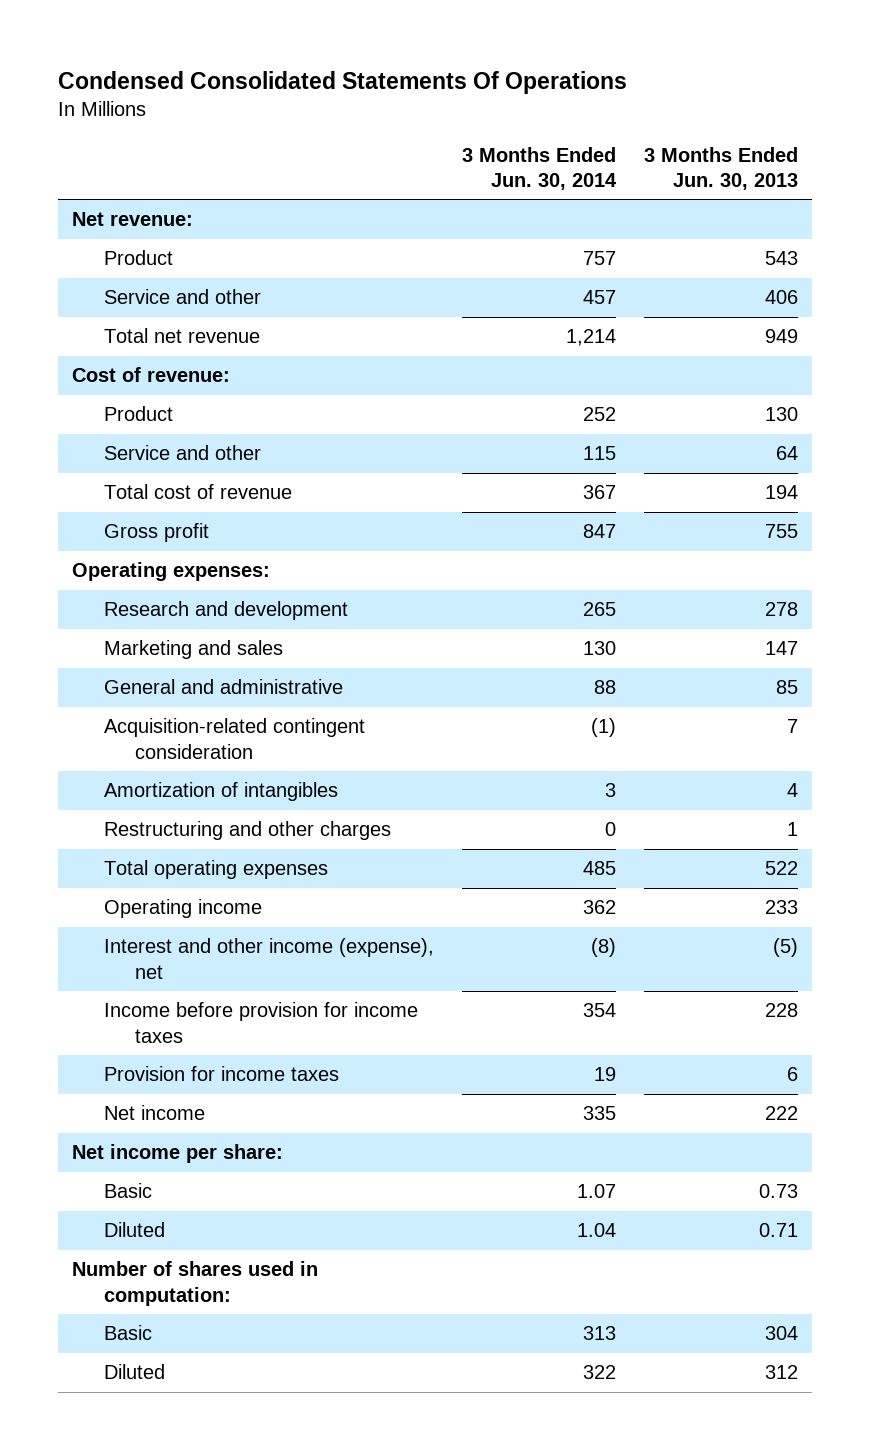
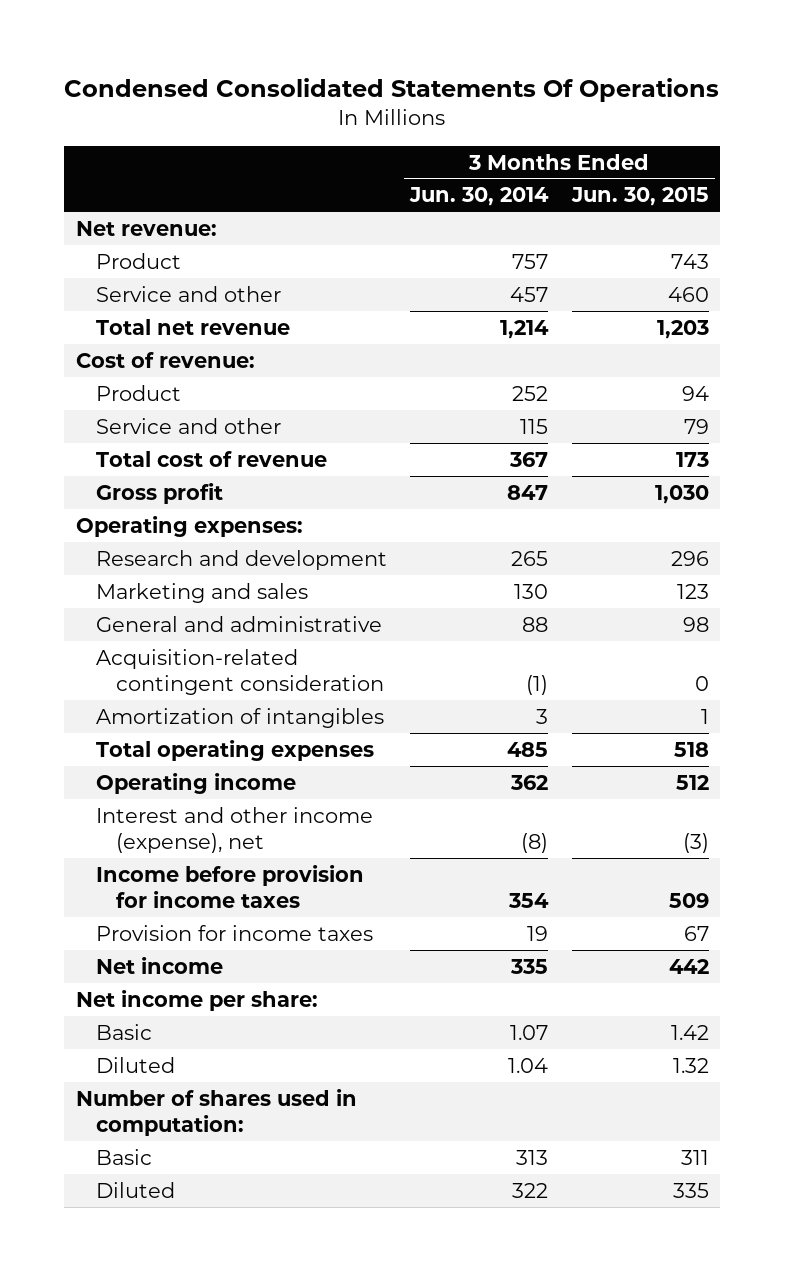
[643,146,798,191] 3 Months Ended Jun. 30, 2013 -> none
none -> [570,187,709,207] Jun. 30, 2015
[103,821,391,841] Restructuring and other charges -> none

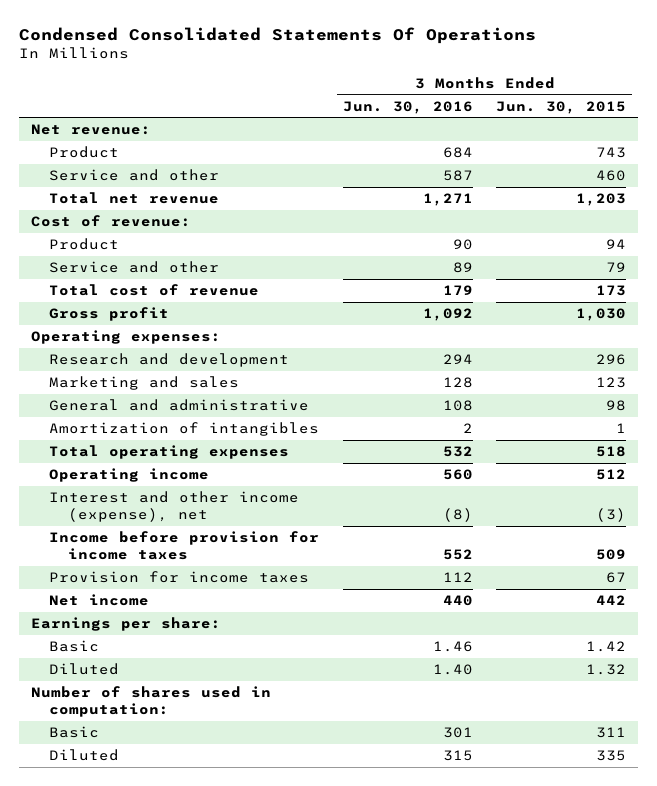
[409,187,550,207] Jun. 30, 2014 -> none
none -> [342,100,473,114] Jun. 30, 2016
[95,648,384,695] Acquisition-related contingent consideration -> none
[75,989,318,1011] Net income per share: -> [30,617,221,632] Earnings per share:

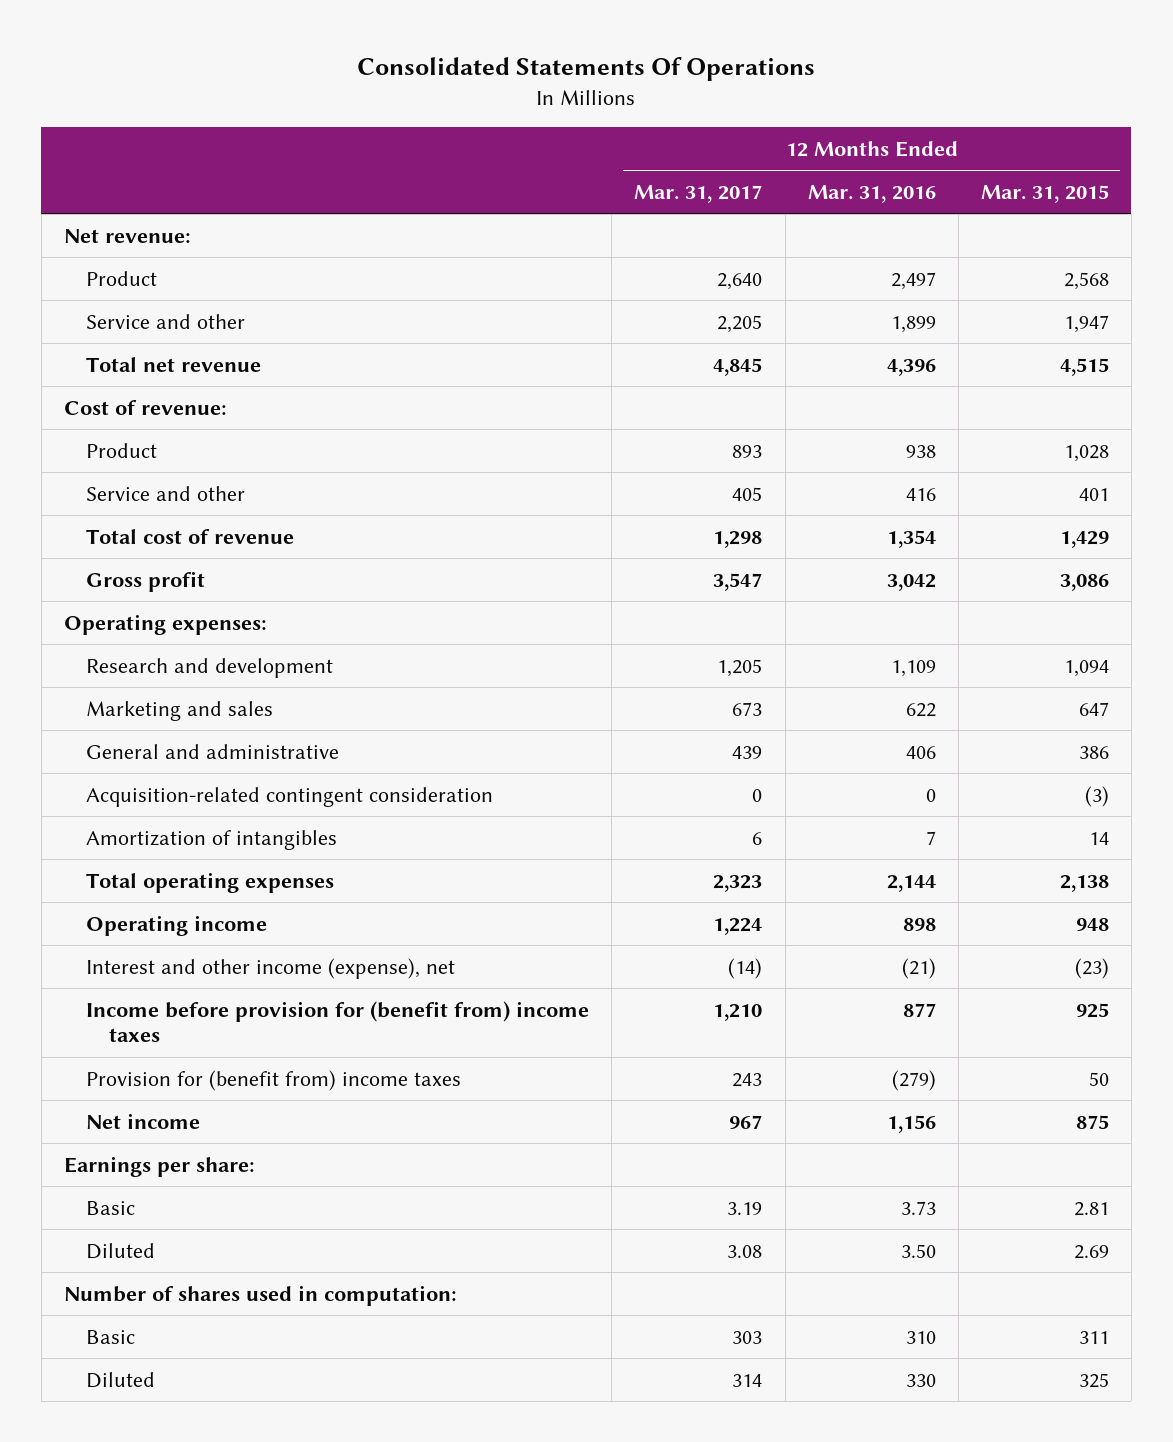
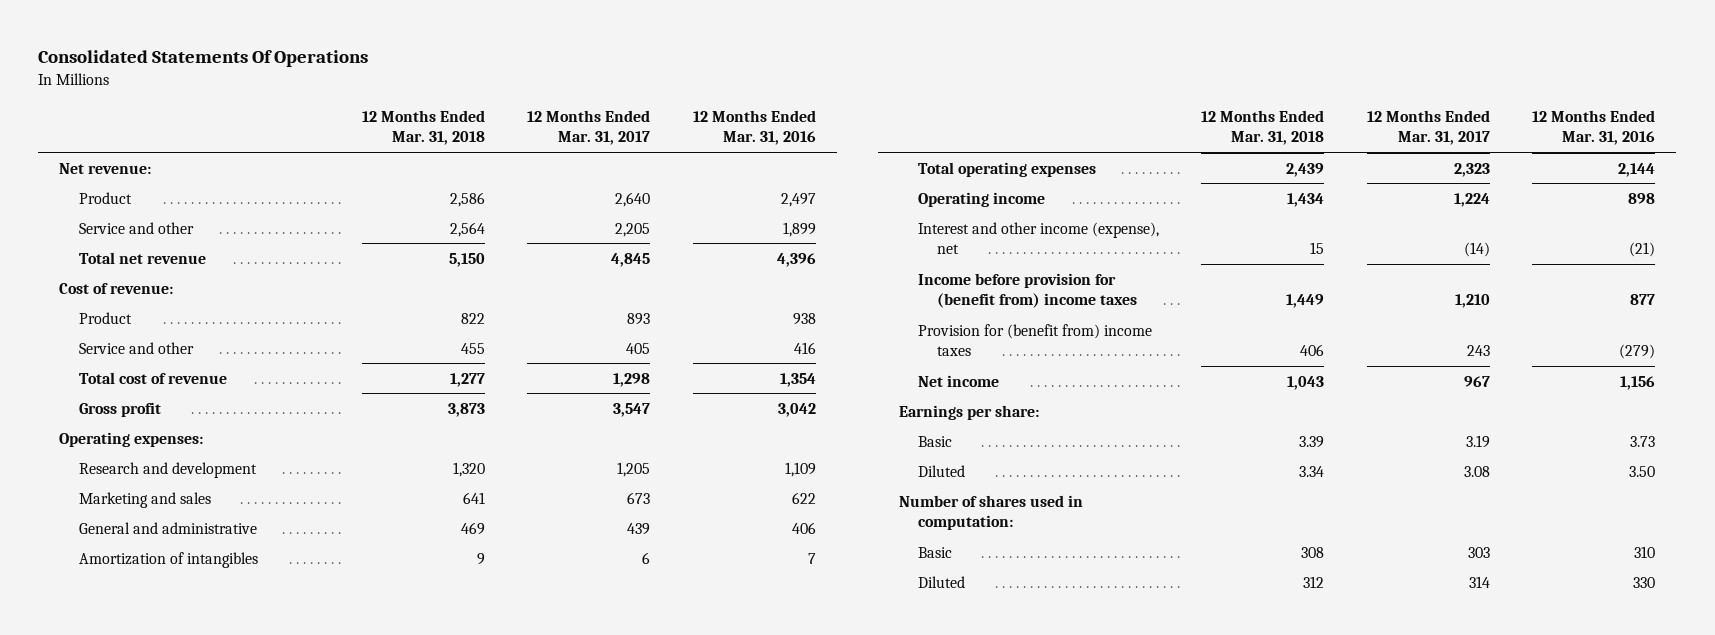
[980,185,1109,204] Mar. 31, 2015 -> none
none -> [362,110,486,146] 12 Months Ended Mar. 31, 2018
[86,786,494,807] Acquisition-related contingent consideration -> none

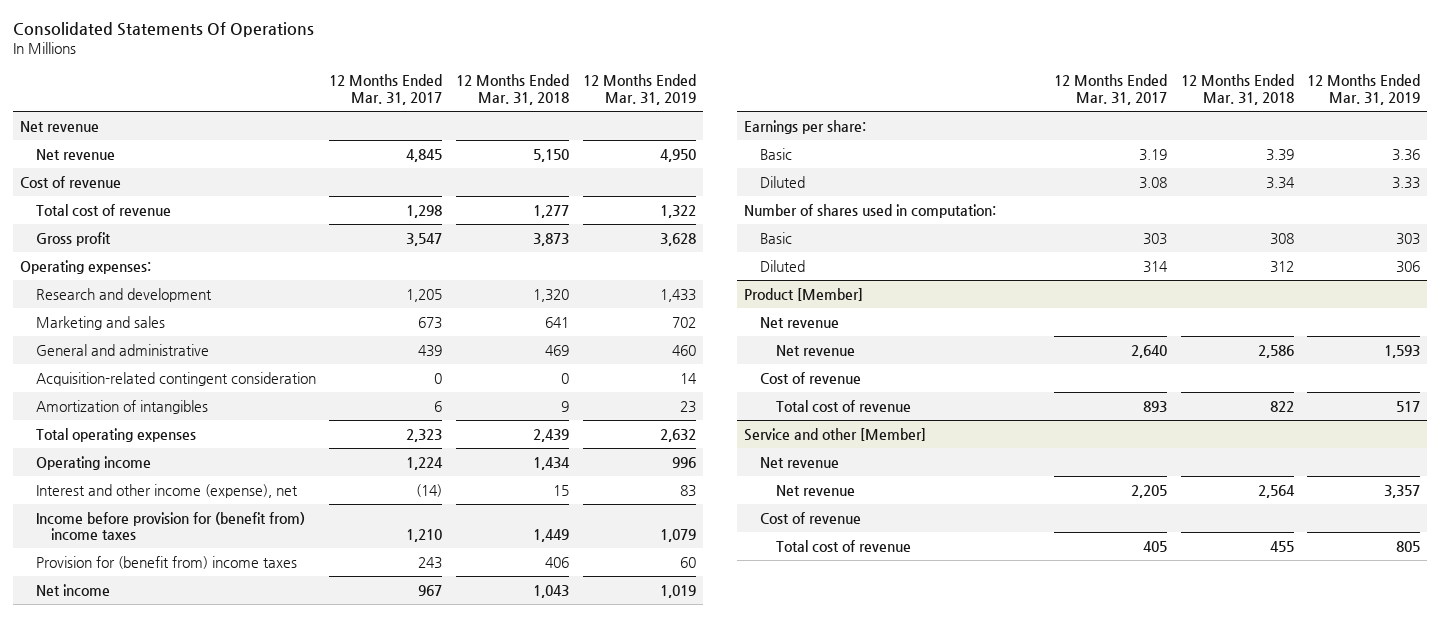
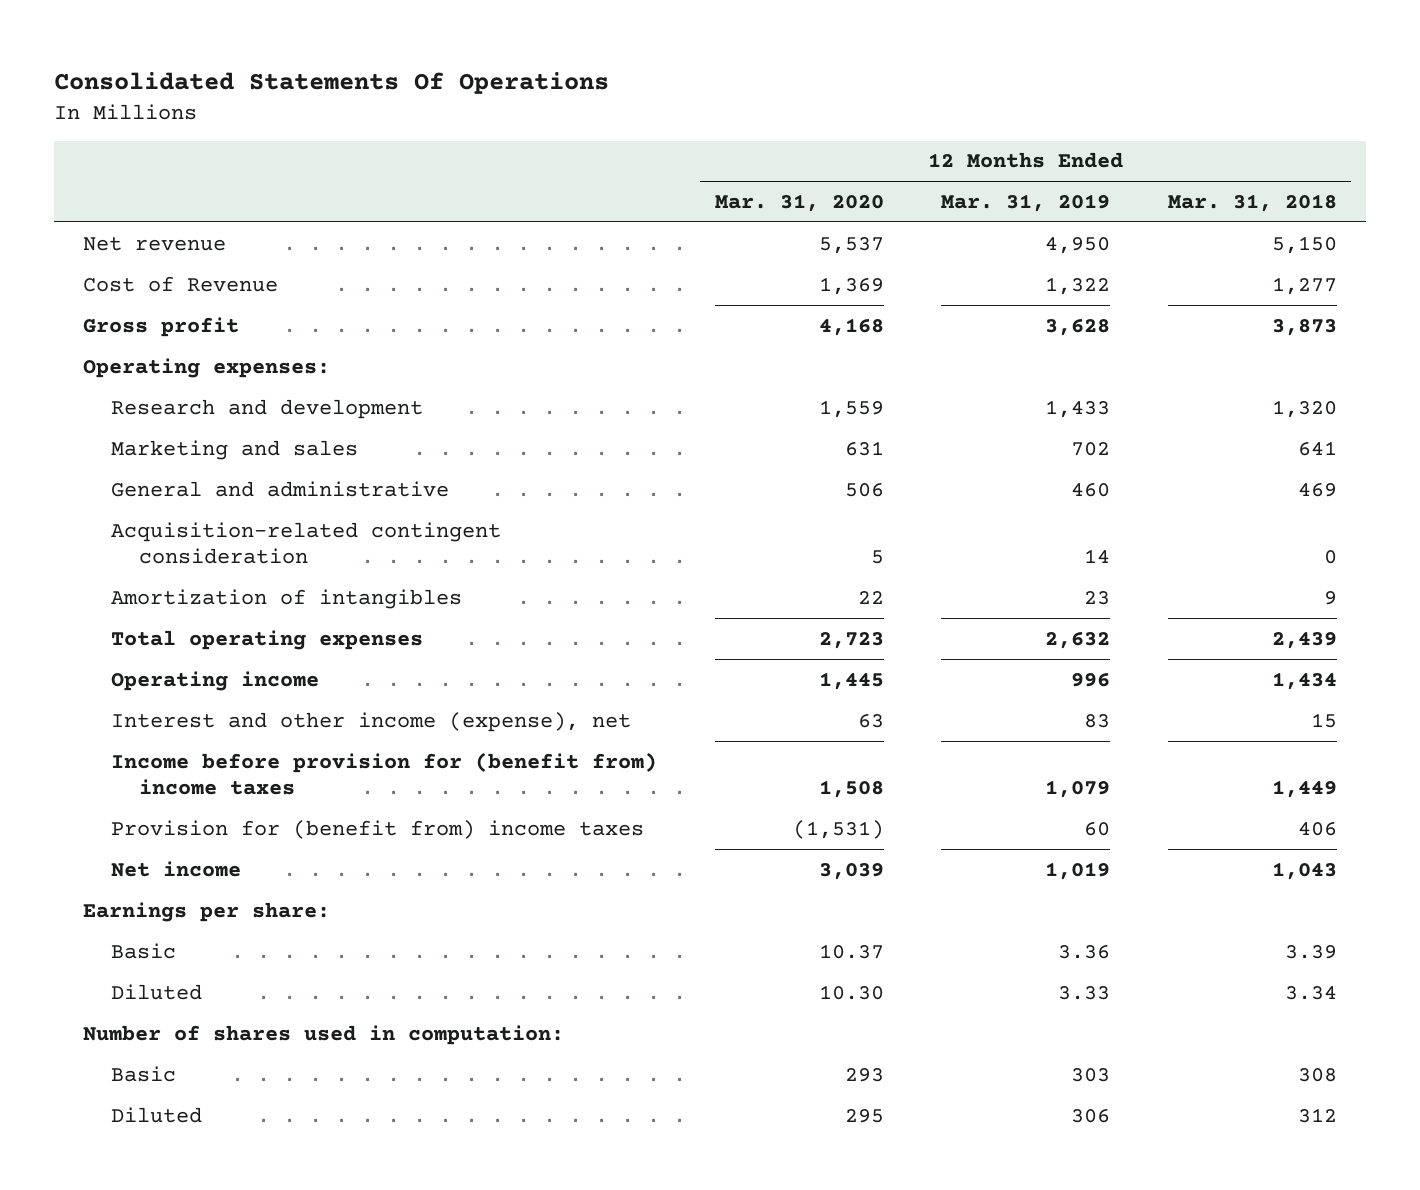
[329,74,443,106] 12 Months Ended Mar. 31, 2017 -> none
none -> [714,193,884,212] Mar. 31, 2020
[19,120,99,132] Net revenue -> none
[19,175,121,188] Cost of revenue -> none
[35,203,171,216] Total cost of revenue -> [83,275,279,292] Cost of Revenue
[744,287,864,301] Product [Member] -> none
[760,316,840,328] Net revenue -> none
[775,344,855,356] Net revenue -> none
[760,371,862,384] Cost of revenue -> none
[775,399,911,412] Total cost of revenue -> none
[744,427,927,441] Service and other [Member] -> none
[760,456,840,468] Net revenue -> none
[775,484,855,496] Net revenue -> none
[760,511,862,524] Cost of revenue -> none
[775,539,911,552] Total cost of revenue -> none

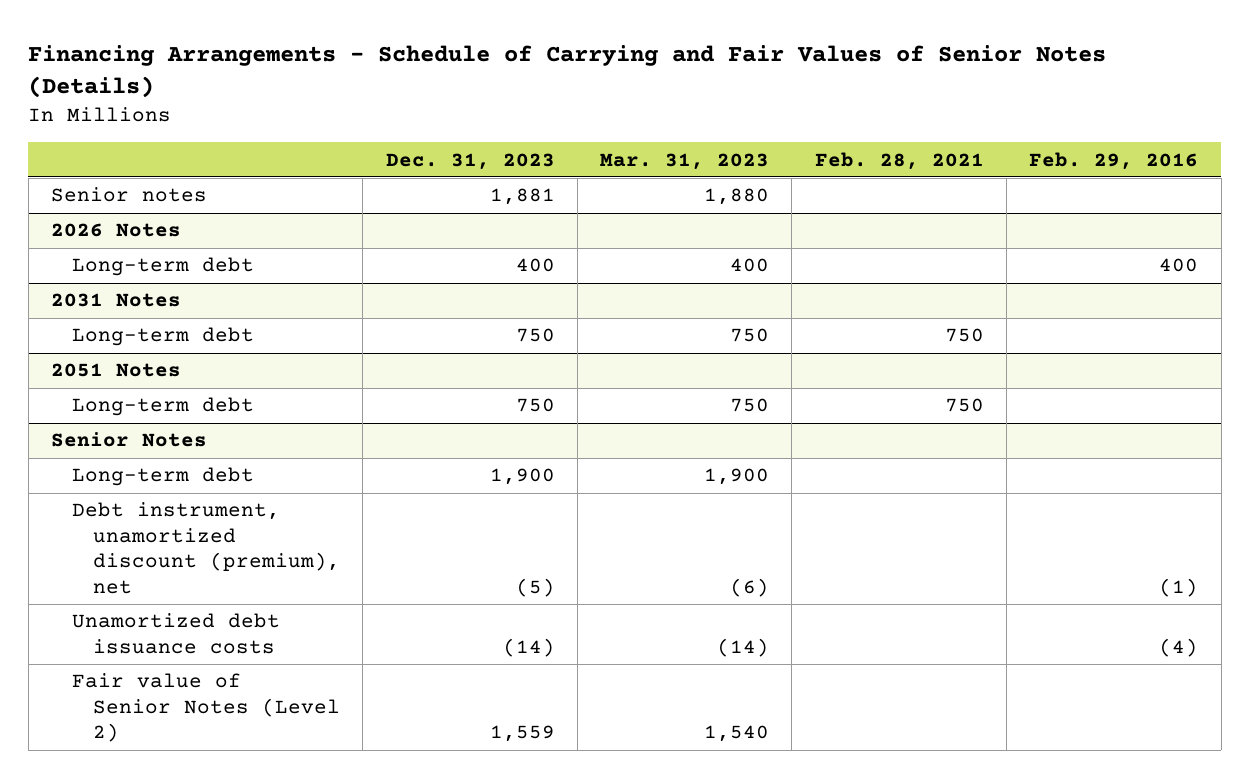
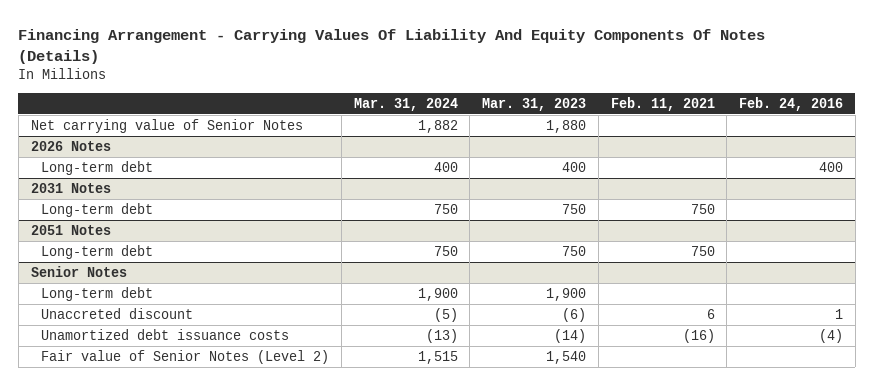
[28,44,1107,99] Financing Arrangements - Schedule of Carrying and Fair Values of Senior Notes (Details) -> [18,28,766,64] Financing Arrangement - Carrying Values Of Liability And Equity Components Of Notes (Details)
[385,152,555,170] Dec. 31, 2023 -> none
[814,151,984,170] Feb. 28, 2021 -> none
[1029,151,1199,170] Feb. 29, 2016 -> none
none -> [353,97,458,111] Mar. 31, 2024
none -> [610,96,715,111] Feb. 11, 2021
none -> [739,96,844,111] Feb. 24, 2016
[50,187,207,203] Senior notes -> [30,118,303,133] Net carrying value of Senior Notes
[71,502,340,594] Debt instrument, unamortized discount (premium), net -> [41,307,194,319] Unaccreted discount

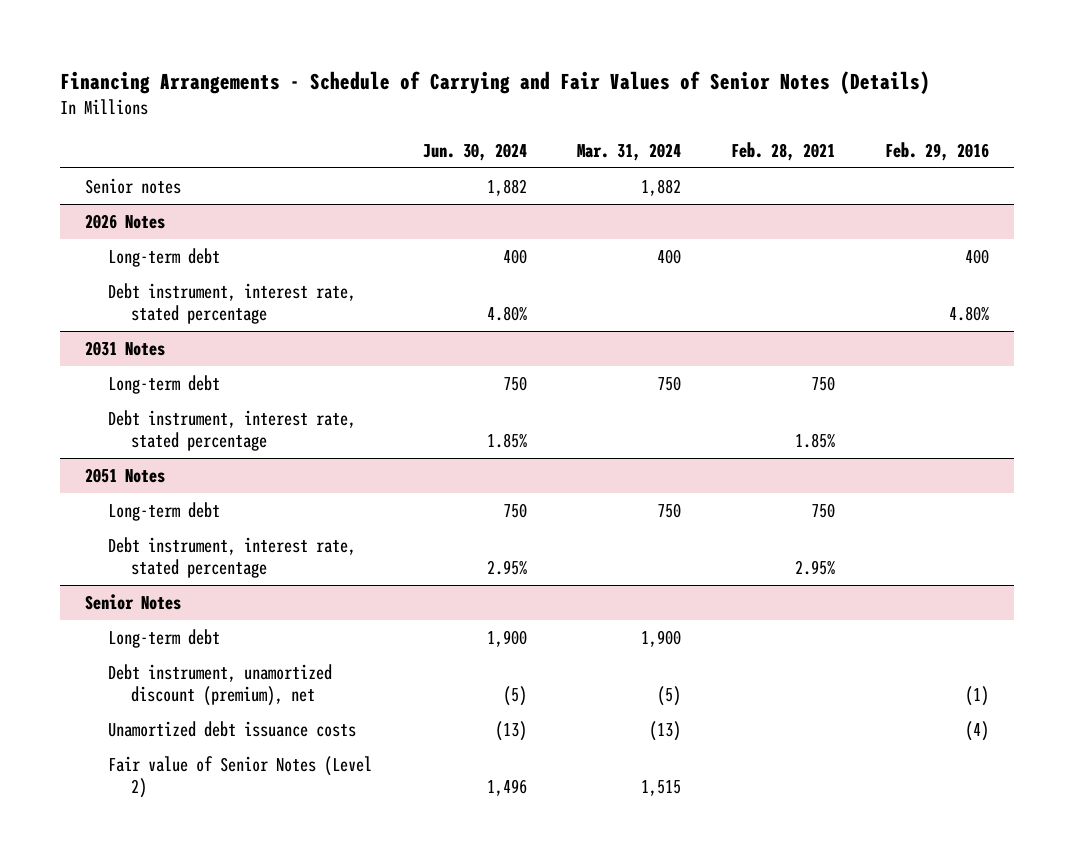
[18,28,766,64] Financing Arrangement - Carrying Values Of Liability And Equity Components Of Notes (Details) -> [60,71,931,95] Financing Arrangements - Schedule of Carrying and Fair Values of Senior Notes (Details)
[482,97,587,111] Mar. 31, 2023 -> none
[610,96,715,111] Feb. 11, 2021 -> none
[739,96,844,111] Feb. 24, 2016 -> none
none -> [422,142,527,161] Jun. 30, 2024
none -> [731,141,836,161] Feb. 28, 2021
none -> [885,141,990,161] Feb. 29, 2016
[30,118,303,133] Net carrying value of Senior Notes -> [85,178,182,195] Senior notes
none -> [108,283,357,324] Debt instrument, interest rate, stated percentage
none -> [108,410,357,451] Debt instrument, interest rate, stated percentage
none -> [108,537,357,578] Debt instrument, interest rate, stated percentage
[41,307,194,319] Unaccreted discount -> [108,664,333,706] Debt instrument, unamortized discount (premium), net

